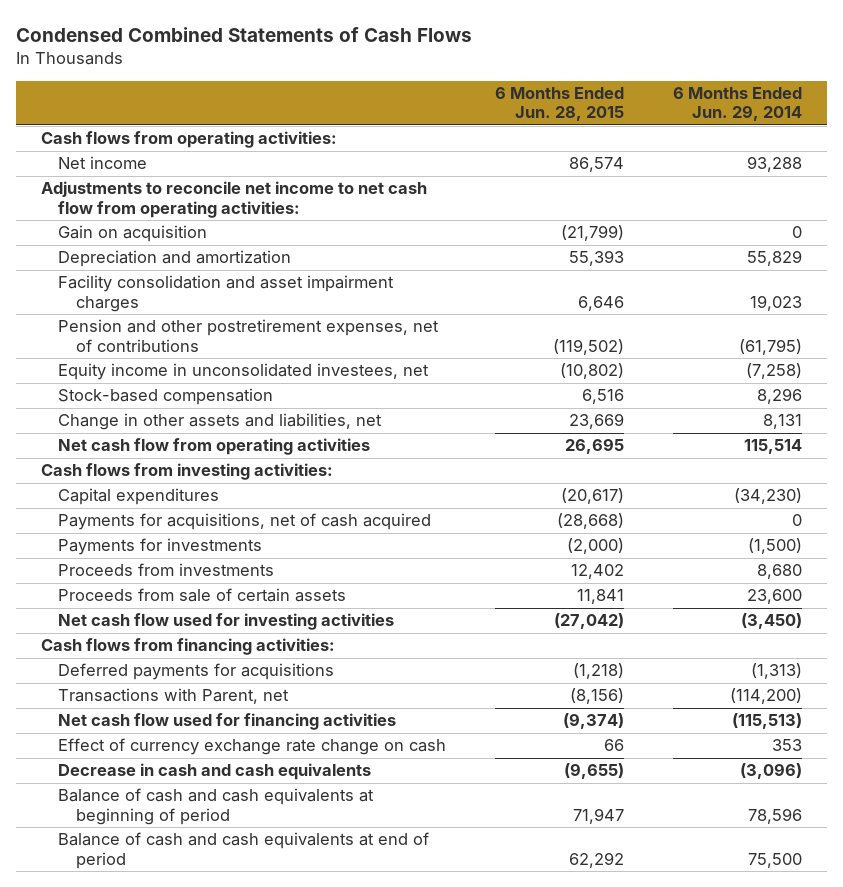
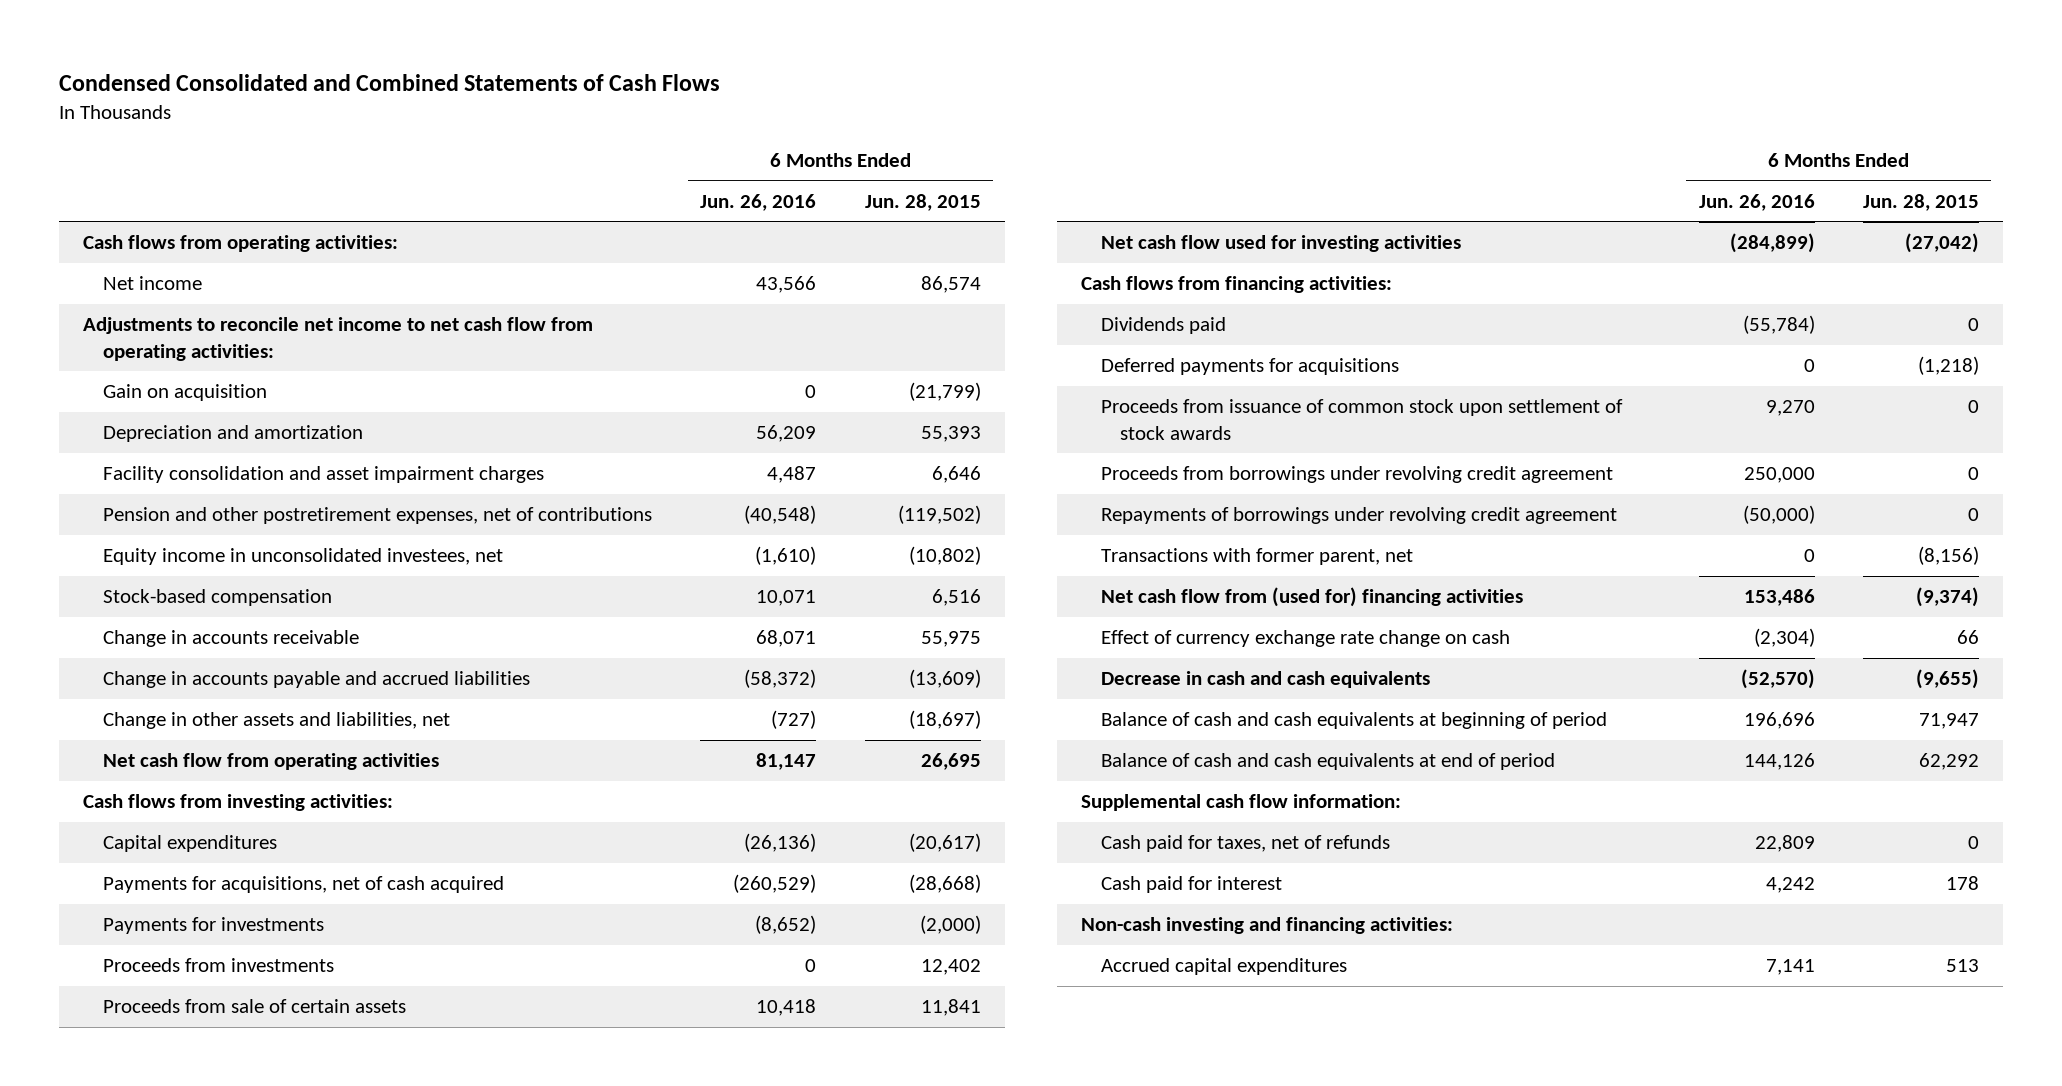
[15,26,472,42] Condensed Combined Statements of Cash Flows -> [58,74,720,92] Condensed Consolidated and Combined Statements of Cash Flows
[673,87,803,122] 6 Months Ended Jun. 29, 2014 -> none
none -> [700,193,817,211] Jun. 26, 2016
none -> [102,630,359,648] Change in accounts receivable
none -> [102,671,530,689] Change in accounts payable and accrued liabilities
[569,413,625,430] 23,669 -> [908,710,981,730] (18,697)
none -> [1100,317,1226,335] Dividends paid
none -> [1100,399,1623,440] Proceeds from issuance of common stock upon settlement of stock awards
none -> [1100,466,1613,484] Proceeds from borrowings under revolving credit agreement
none -> [1100,507,1617,525] Repayments of borrowings under revolving credit agreement
[58,688,290,705] Transactions with Parent, net -> [1100,548,1413,566] Transactions with former parent, net
[58,713,397,731] Net cash flow used for financing activities -> [1100,587,1523,608] Net cash flow from (used for) financing activities
none -> [1081,794,1402,812] Supplemental cash flow information:
none -> [1100,835,1390,853] Cash paid for taxes, net of refunds
none -> [1100,876,1282,894] Cash paid for interest
none -> [1081,917,1454,935] Non-cash investing and financing activities:
none -> [1100,958,1347,976] Accrued capital expenditures

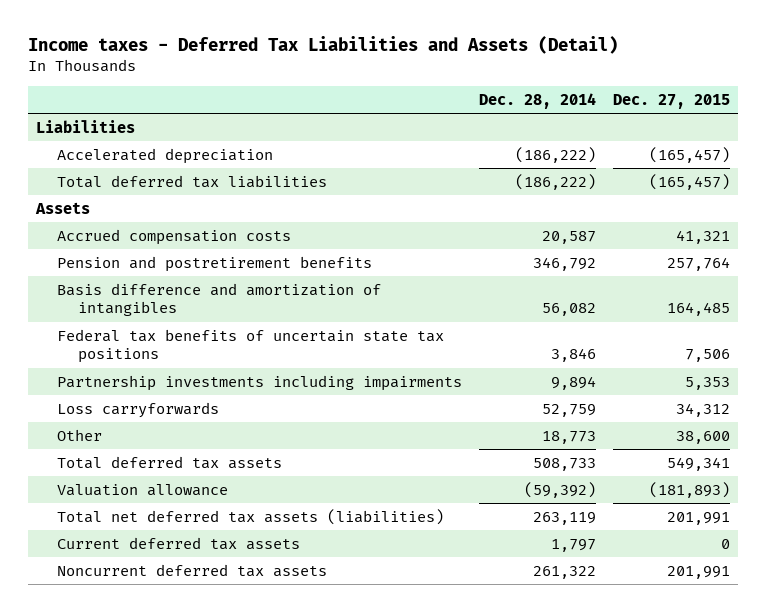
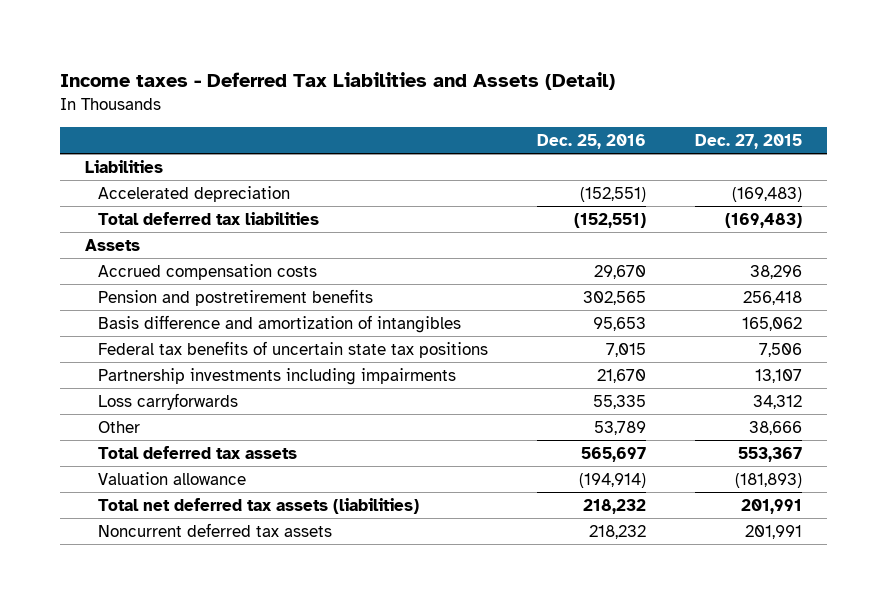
[479,92,597,109] Dec. 28, 2014 -> none
none -> [537,133,647,149] Dec. 25, 2016
[648,146,730,163] (165,457) -> [732,186,803,202] (169,483)
[648,173,730,190] (165,457) -> [725,212,803,228] (169,483)
[675,229,730,244] 41,321 -> [750,264,803,279] 38,296
[666,256,730,271] 257,764 -> [743,290,803,305] 256,418
[666,302,730,317] 164,485 -> [742,316,803,331] 165,062
[684,376,730,390] 5,353 -> [755,368,803,383] 13,107
[675,430,730,444] 38,600 -> [749,420,803,435] 38,666
[666,456,730,471] 549,341 -> [738,446,803,462] 553,367
[57,536,301,550] Current deferred tax assets -> none

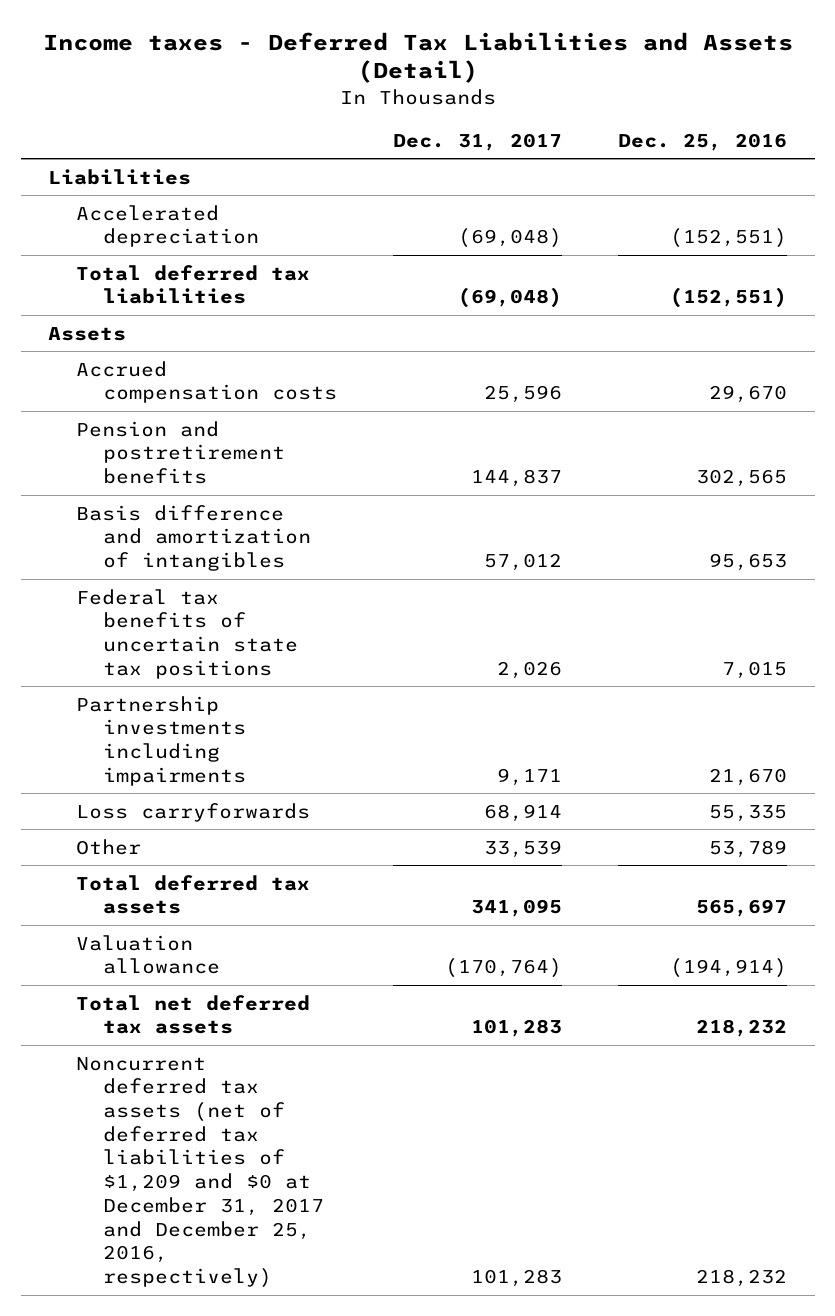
[695,133,803,149] Dec. 27, 2015 -> none
none -> [392,132,562,151] Dec. 31, 2017
[97,497,419,514] Total net deferred tax assets (liabilities) -> [75,994,310,1035] Total net deferred tax assets
[97,522,332,537] Noncurrent deferred tax assets -> [75,1056,325,1289] Noncurrent deferred tax assets (net of deferred tax liabilities of $1,209 and $0 at December 31, 2017 and December 25, 2016, respectively)

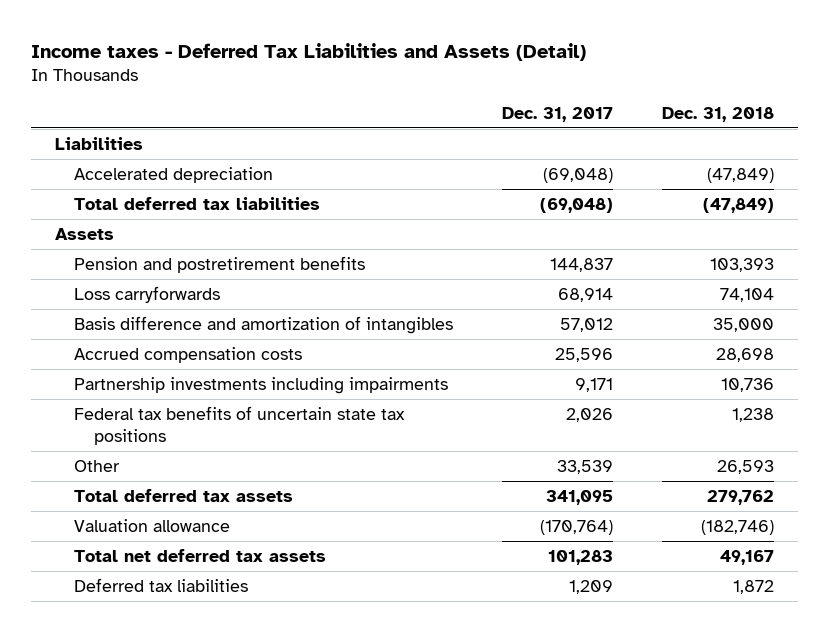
[617,132,787,151] Dec. 25, 2016 -> none
none -> [662,106,775,122] Dec. 31, 2018
[75,802,310,822] Loss carryforwards -> [74,285,221,303] Loss carryforwards
[75,360,338,404] Accrued compensation costs -> [74,346,303,363] Accrued compensation costs
[75,588,299,679] Federal tax benefits of uncertain state tax positions -> [74,405,406,445] Federal tax benefits of uncertain state tax positions
[75,1056,325,1289] Noncurrent deferred tax assets (net of deferred tax liabilities of $1,209 and $0 at December 31, 2017 and December 25, 2016, respectively) -> none
none -> [74,577,249,592] Deferred tax liabilities

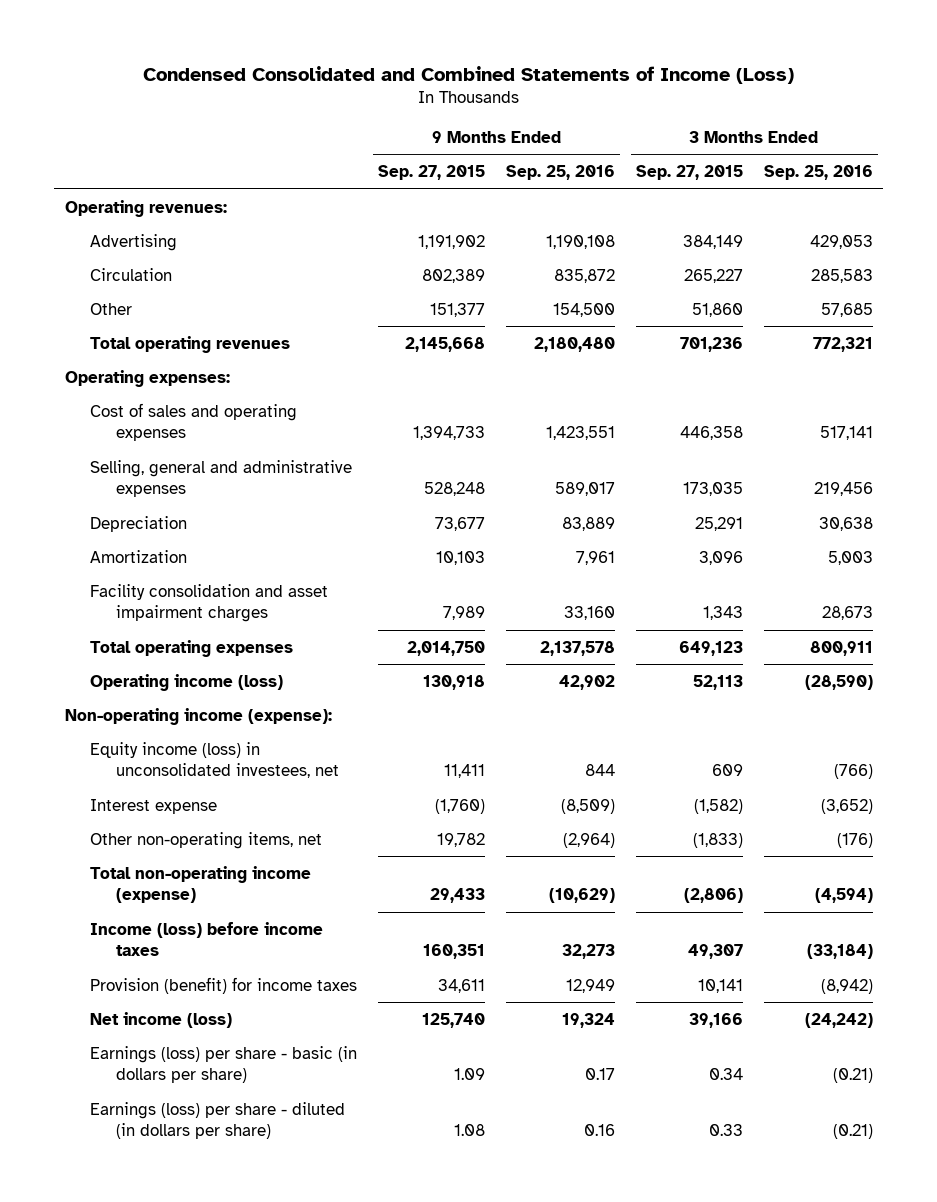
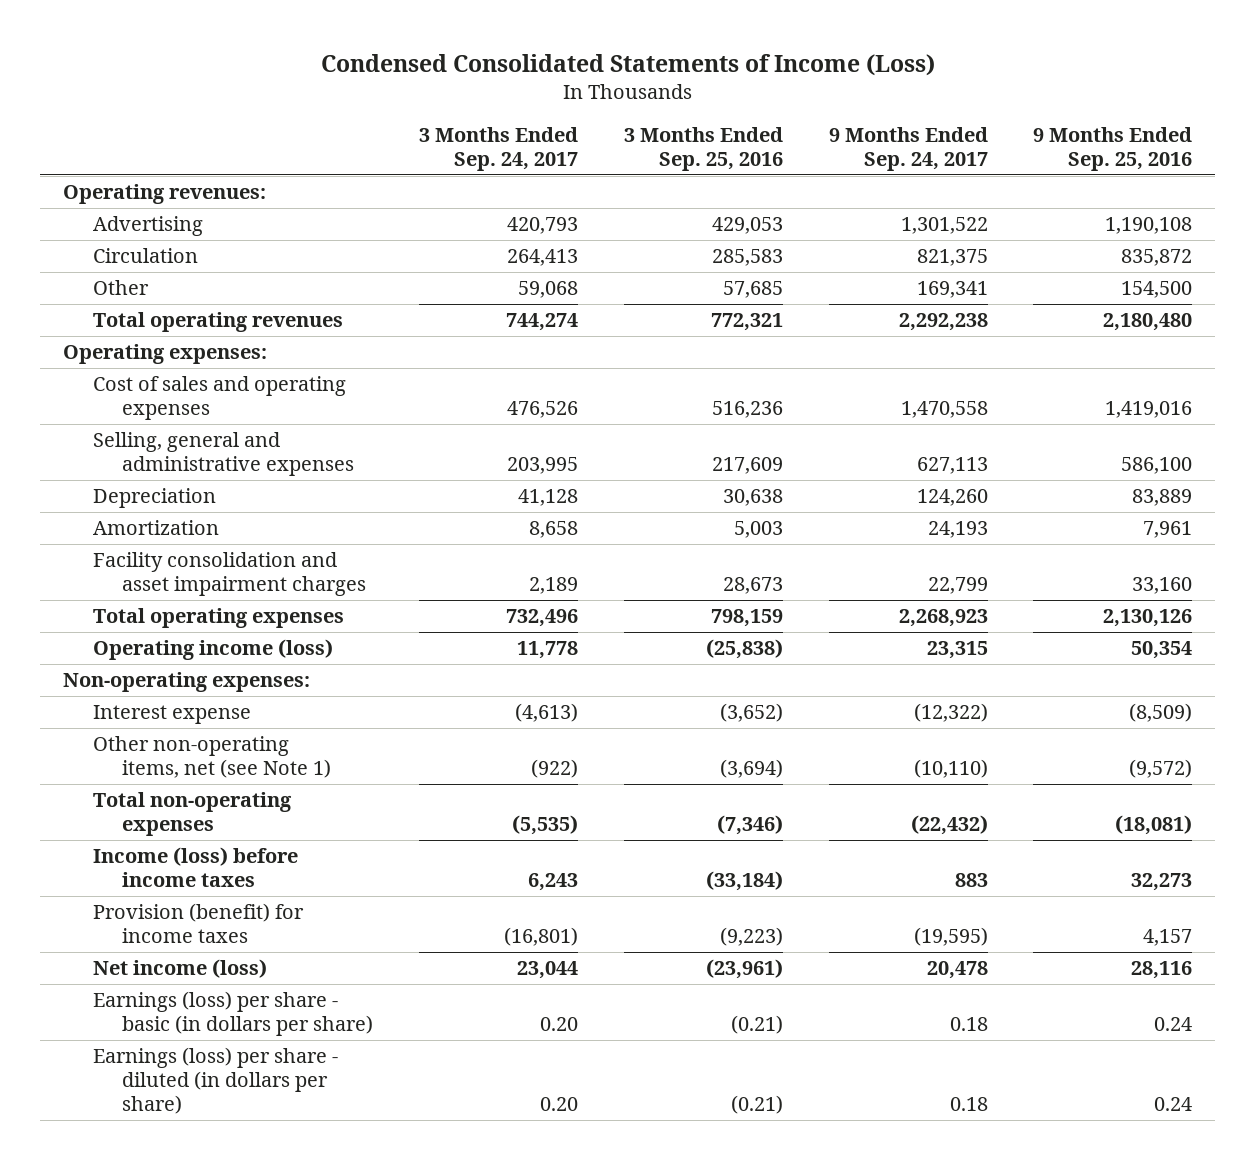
[142,65,794,84] Condensed Consolidated and Combined Statements of Income (Loss) -> [320,53,935,76] Condensed Consolidated Statements of Income (Loss)
[378,165,486,181] Sep. 27, 2015 -> none
[635,165,743,181] Sep. 27, 2015 -> none
none -> [418,127,578,172] 3 Months Ended Sep. 24, 2017
none -> [828,127,988,172] 9 Months Ended Sep. 24, 2017
[546,426,616,441] 1,423,551 -> [1105,401,1193,419] 1,419,016
[819,426,873,441] 517,141 -> [711,401,783,419] 516,236
[555,482,616,497] 589,017 -> [1121,457,1193,475] 586,100
[813,482,873,497] 219,456 -> [711,457,783,475] 217,609
[90,741,339,779] Equity income (loss) in unconsolidated investees, net -> none
[540,640,616,656] 2,137,578 -> [1103,609,1193,628] 2,130,126
[809,640,873,656] 800,911 -> [710,609,783,628] 798,159
[559,674,616,690] 42,902 -> [1131,641,1193,660] 50,354
[804,674,873,690] (28,590) -> [705,639,783,660] (25,838)
[64,707,332,725] Non-operating income (expense): -> [63,672,311,693] Non-operating expenses:
[90,831,323,849] Other non-operating items, net -> [92,736,331,779] Other non-operating items, net (see Note 1)
[563,832,616,848] (2,964) -> [1129,759,1193,779] (9,572)
[836,832,873,848] (176) -> [719,759,783,779] (3,694)
[90,865,312,904] Total non-operating income (expense) -> [92,792,292,837] Total non-operating expenses
[549,888,616,904] (10,629) -> [1115,815,1193,836] (18,081)
[814,888,873,904] (4,594) -> [716,815,783,836] (7,346)
[566,978,616,993] 12,949 -> [1143,929,1193,947] 4,157
[820,978,873,994] (8,942) -> [719,927,783,947] (9,223)
[562,1012,616,1028] 19,324 -> [1131,961,1193,980] 28,116
[804,1012,873,1028] (24,242) -> [705,959,783,980] (23,961)
[585,1068,616,1081] 0.17 -> [1154,1017,1193,1032] 0.24
[584,1124,616,1137] 0.16 -> [1154,1096,1193,1111] 0.24

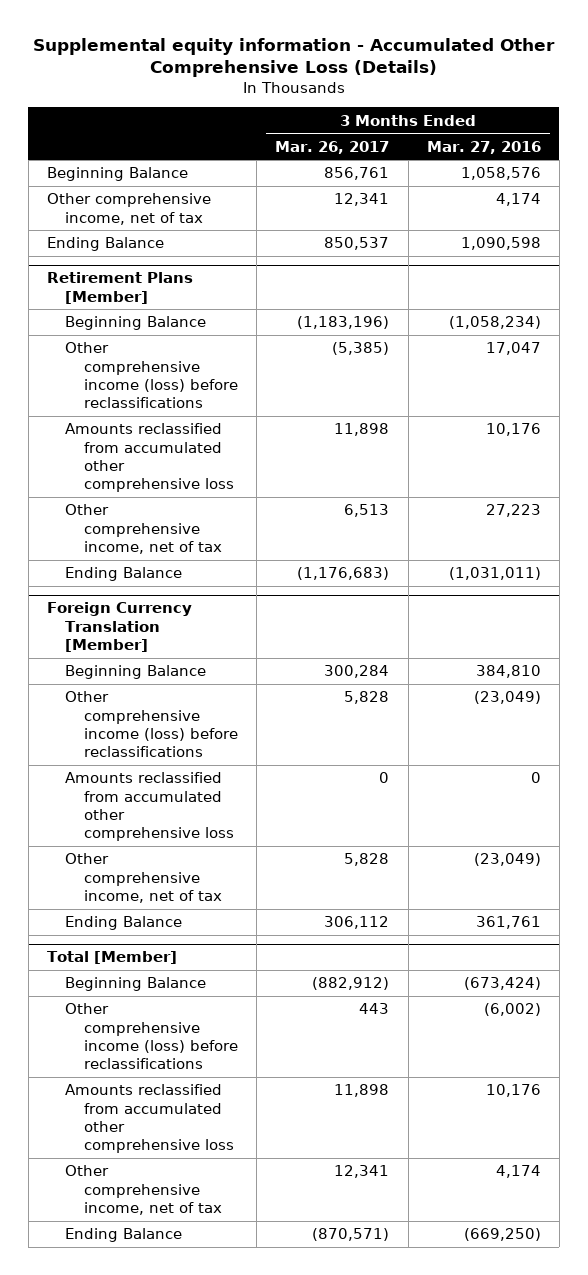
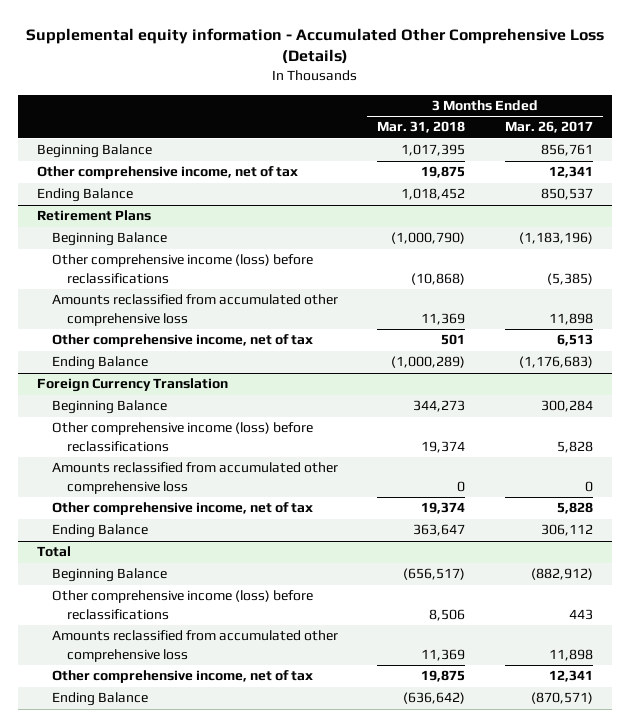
[426,140,541,154] Mar. 27, 2016 -> none
none -> [377,121,466,134] Mar. 31, 2018
[46,272,193,304] Retirement Plans [Member] -> [37,210,152,222] Retirement Plans
[46,602,192,653] Foreign Currency Translation [Member] -> [37,378,229,393] Foreign Currency Translation
[46,951,177,965] Total [Member] -> [37,546,72,558] Total

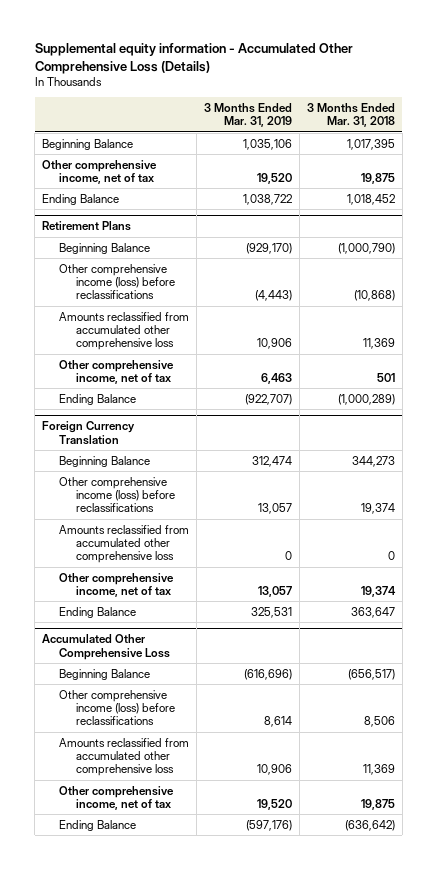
[504,121,593,134] Mar. 26, 2017 -> none
none -> [204,103,293,128] 3 Months Ended Mar. 31, 2019
[37,546,72,558] Total -> [42,634,171,660] Accumulated Other Comprehensive Loss

